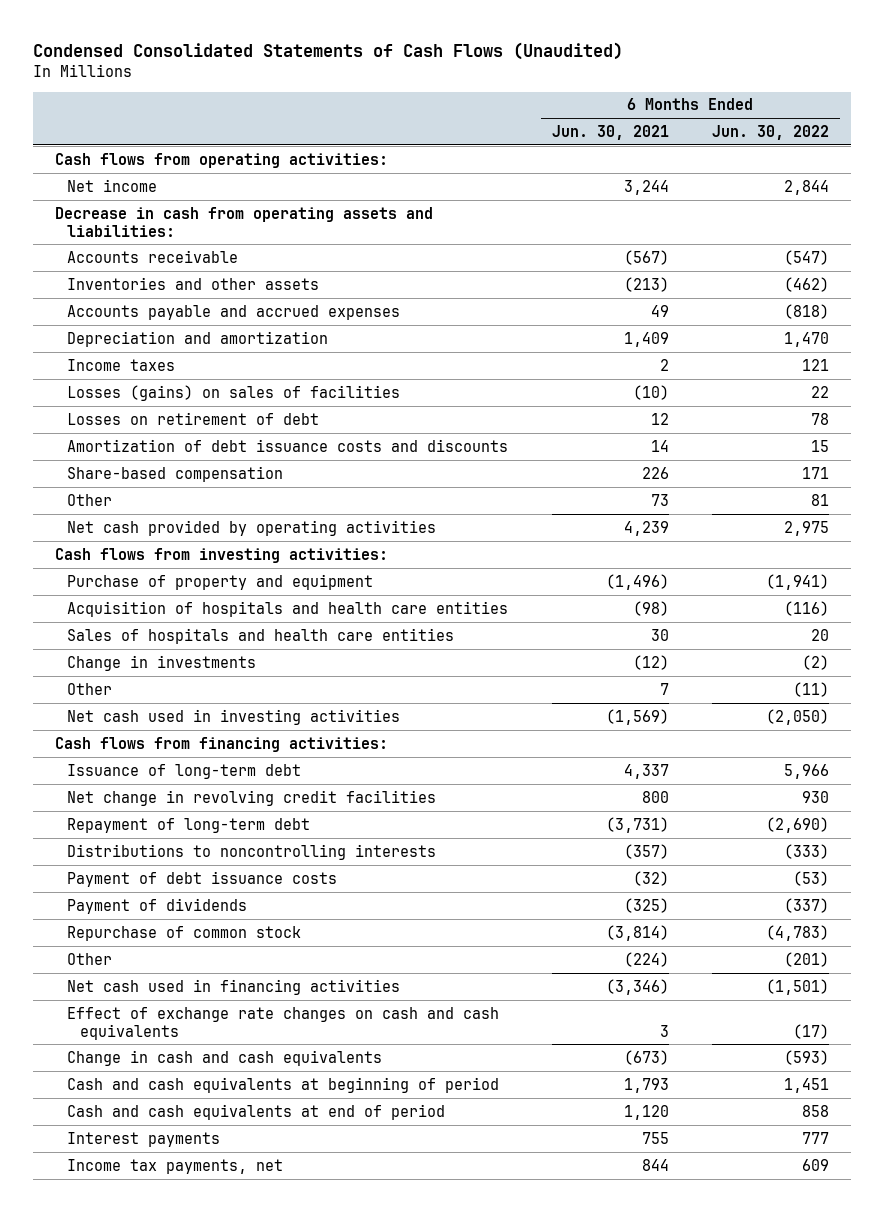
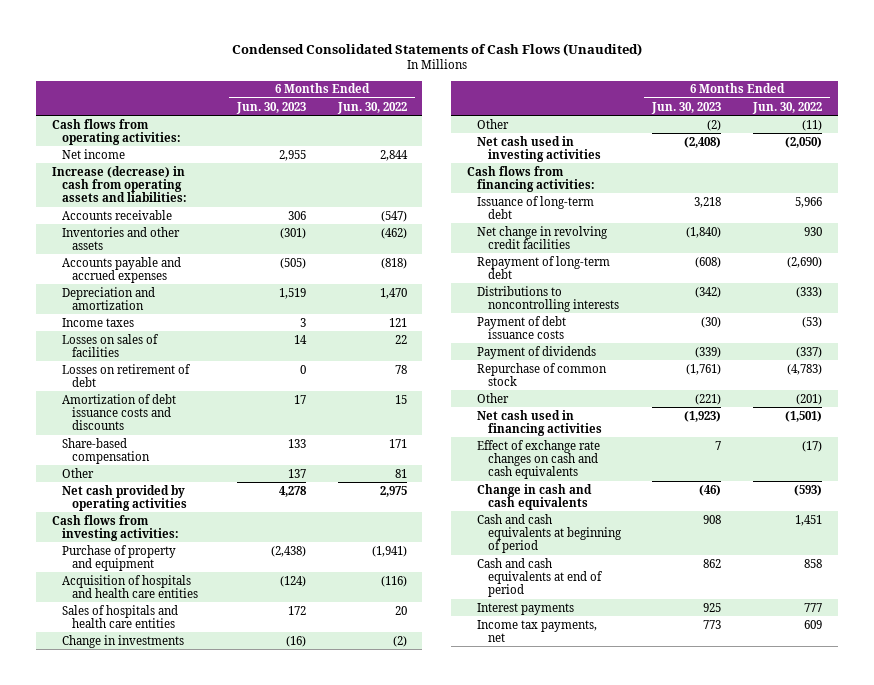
[551,125,669,141] Jun. 30, 2021 -> none
none -> [236,101,307,114] Jun. 30, 2023
[55,206,434,237] Decrease in cash from operating assets and liabilities: -> [51,165,188,203] Increase (decrease) in cash from operating assets and liabilities:
[67,384,401,401] Losses (gains) on sales of facilities -> [62,333,160,357] Losses on sales of facilities

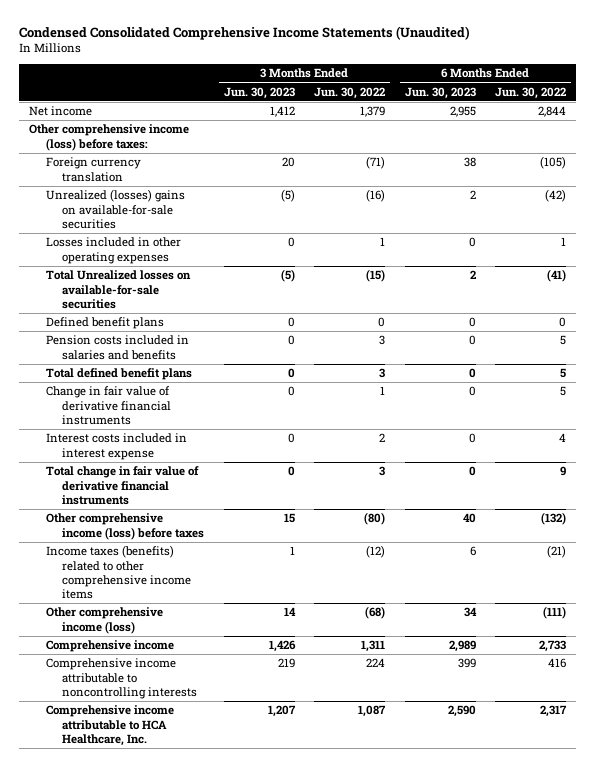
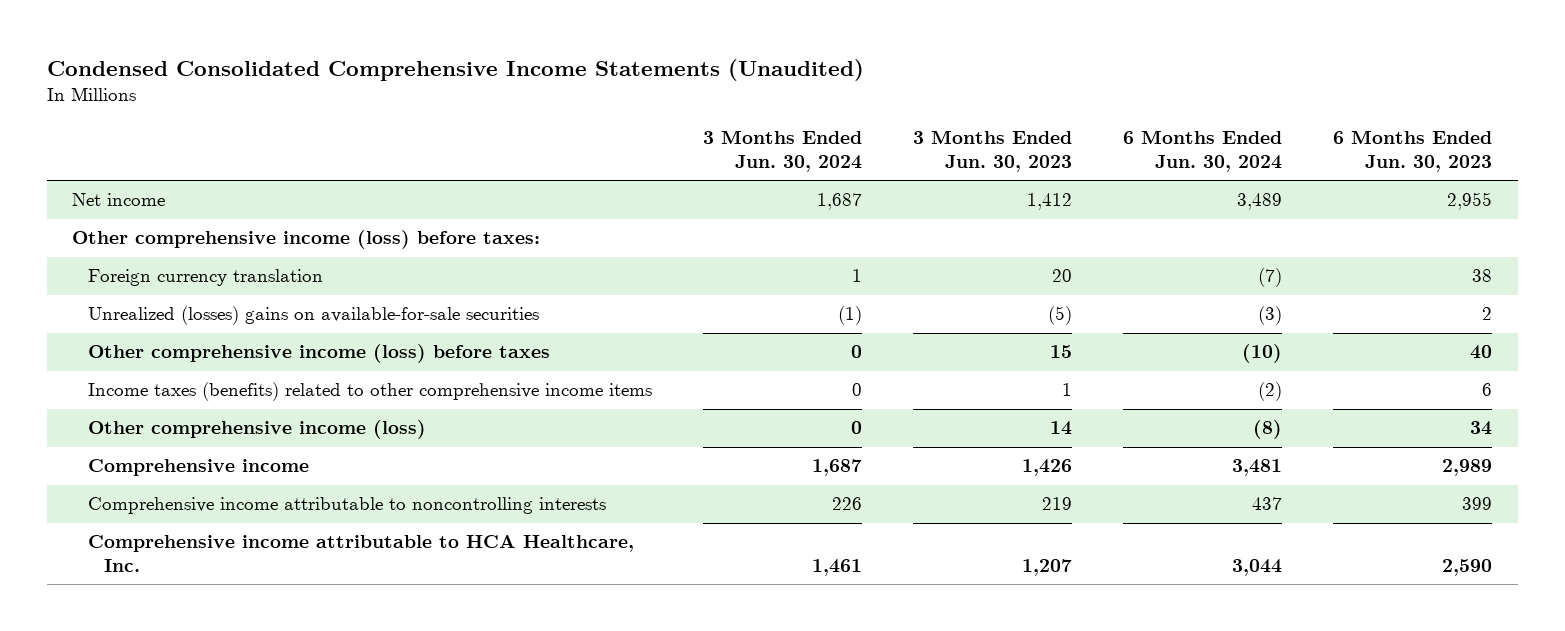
[314,86,386,99] Jun. 30, 2022 -> none
[494,86,566,99] Jun. 30, 2022 -> none
none -> [703,130,863,172] 3 Months Ended Jun. 30, 2024
none -> [1123,130,1283,172] 6 Months Ended Jun. 30, 2024
[45,237,181,264] Losses included in other operating expenses -> none
[45,270,191,310] Total Unrealized losses on available-for-sale securities -> none
[45,317,164,330] Defined benefit plans -> none
[45,335,189,360] Pension costs included in salaries and benefits -> none
[45,368,192,381] Total defined benefit plans -> none
[45,386,172,426] Change in fair value of derivative financial instruments -> none
[45,433,187,460] Interest costs included in interest expense -> none
[45,466,199,506] Total change in fair value of derivative financial instruments -> none

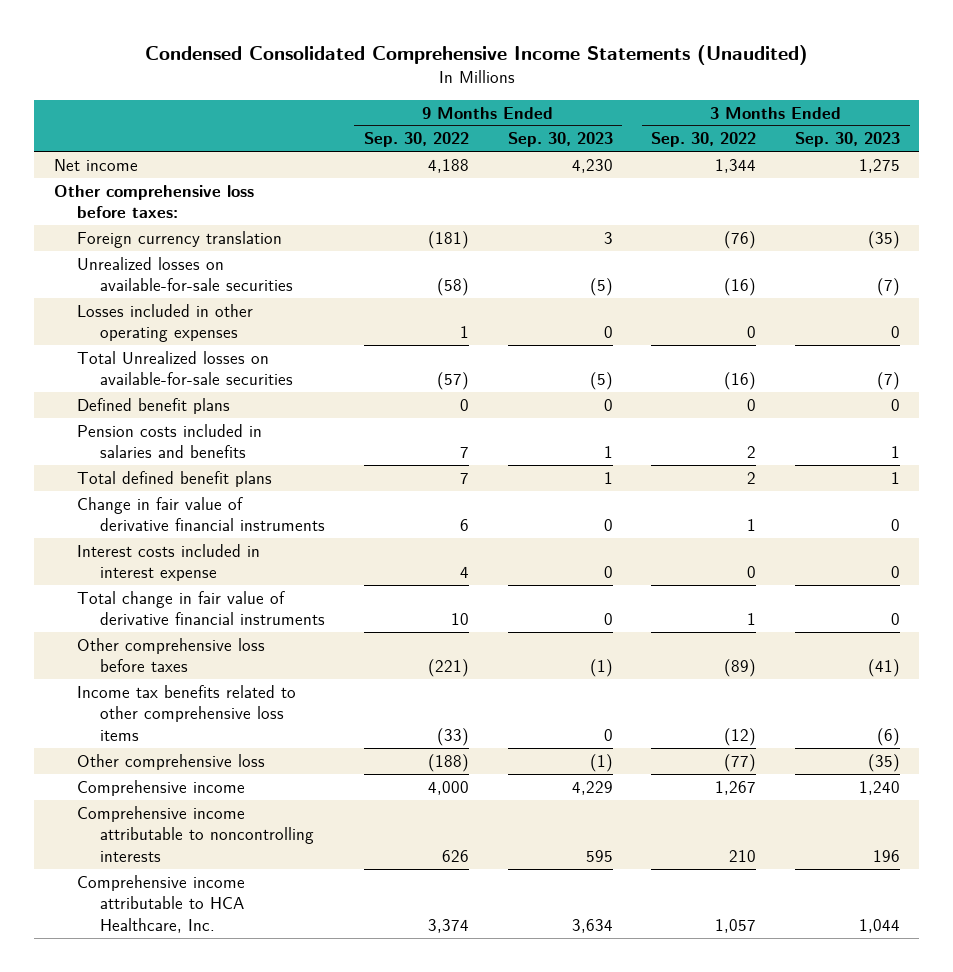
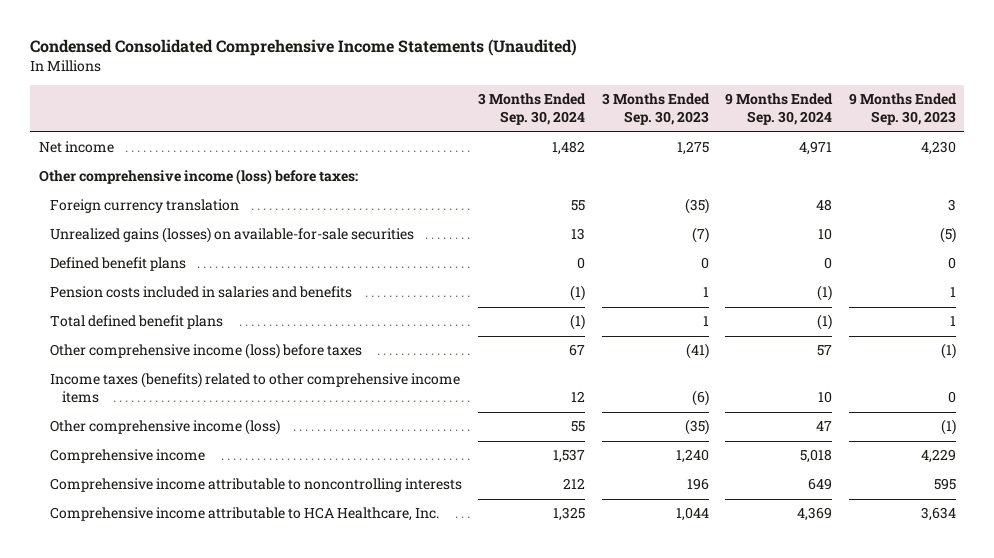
[363,132,469,148] Sep. 30, 2022 -> none
[651,132,757,148] Sep. 30, 2022 -> none
none -> [478,93,587,126] 3 Months Ended Sep. 30, 2024
none -> [725,93,834,126] 9 Months Ended Sep. 30, 2024
[53,184,254,219] Other comprehensive loss before taxes: -> [38,169,358,186] Other comprehensive income (loss) before taxes:
[76,303,253,343] Losses included in other operating expenses -> none
[76,350,294,386] Total Unrealized losses on available-for-sale securities -> none
[76,256,294,292] Unrealized losses on available-for-sale securities -> [50,227,415,244] Unrealized gains (losses) on available-for-sale securities
[76,496,326,532] Change in fair value of derivative financial instruments -> none
[76,543,260,582] Interest costs included in interest expense -> none
[76,590,326,626] Total change in fair value of derivative financial instruments -> none
[76,637,265,673] Other comprehensive loss before taxes -> [50,343,363,360] Other comprehensive income (loss) before taxes
[76,684,296,741] Income tax benefits related to other comprehensive loss items -> [50,372,461,404] Income taxes (benefits) related to other comprehensive income items
[76,753,265,770] Other comprehensive loss -> [50,419,281,436] Other comprehensive income (loss)

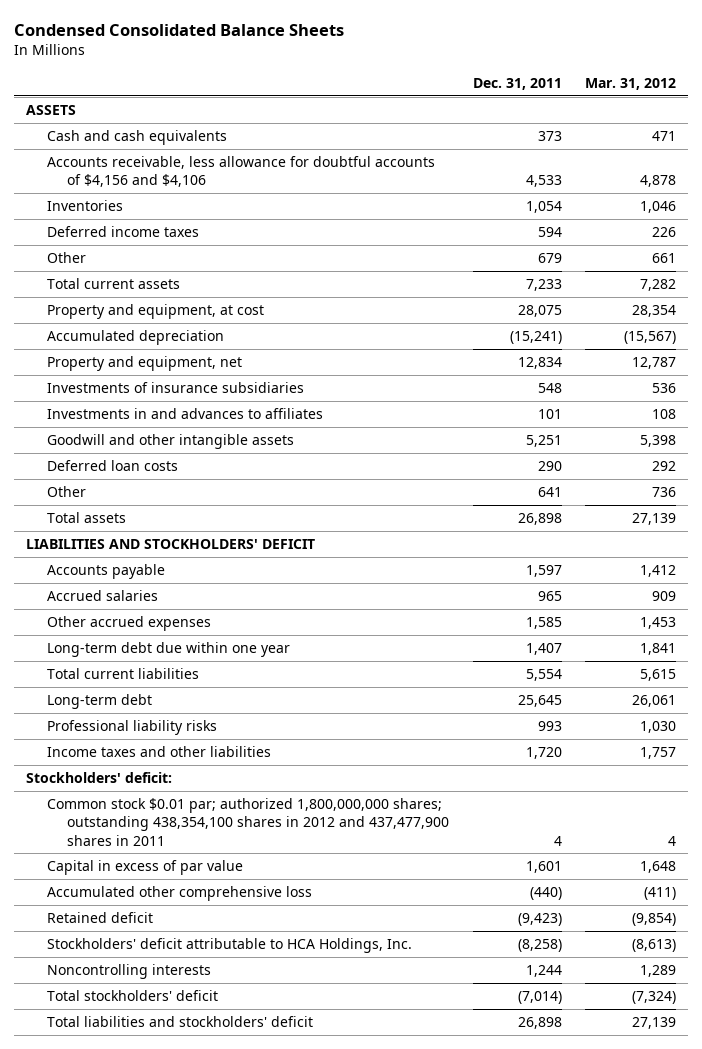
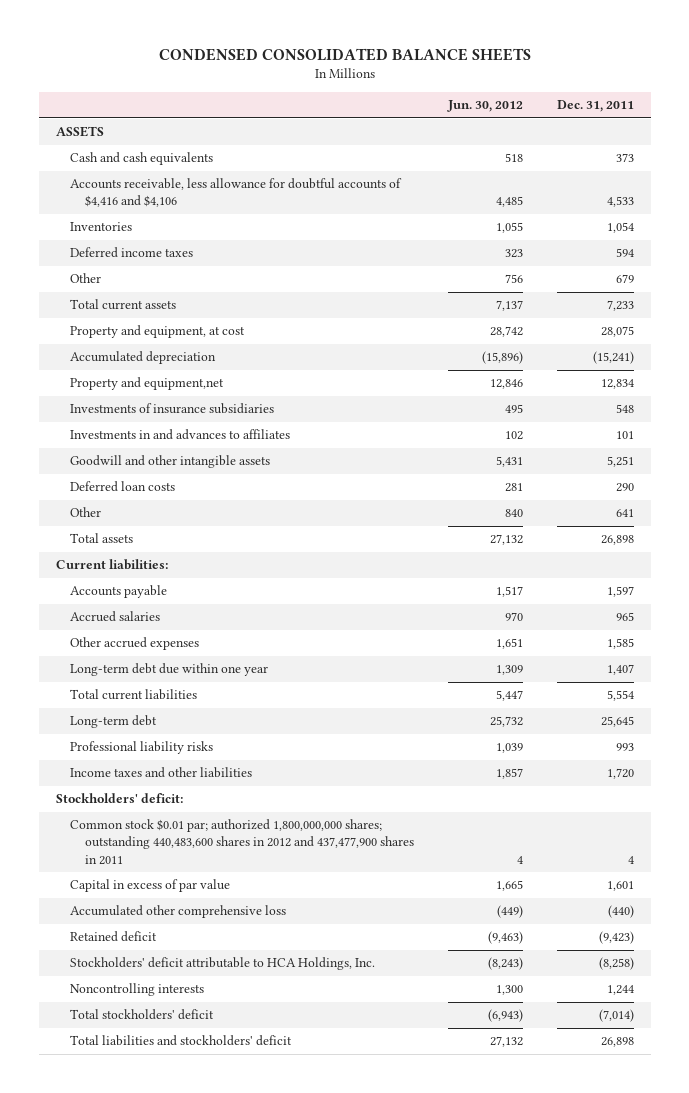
[14,24,345,37] Condensed Consolidated Balance Sheets -> [158,47,531,61] CONDENSED CONSOLIDATED BALANCE SHEETS
[585,77,677,90] Mar. 31, 2012 -> none
none -> [446,100,523,113] Jun. 30, 2012
[46,156,435,188] Accounts receivable, less allowance for doubtful accounts of $4,156 and $4,106 -> [70,178,403,208] Accounts receivable, less allowance for doubtful accounts of $4,416 and $4,106
[46,356,242,372] Property and equipment, net -> [70,377,225,391] Property and equipment,net
[26,539,316,550] LIABILITIES AND STOCKHOLDERS' DEFICIT -> none
none -> [55,559,168,571] Current liabilities:
[46,798,450,846] Common stock $0.01 par; authorized 1,800,000,000 shares; outstanding 438,354,100 shares in 2012 and 437,477,900 shares in 2011 -> [70,819,414,865] Common stock $0.01 par; authorized 1,800,000,000 shares; outstanding 440,483,600 shares in 2012 and 437,477,900 shares in 2011

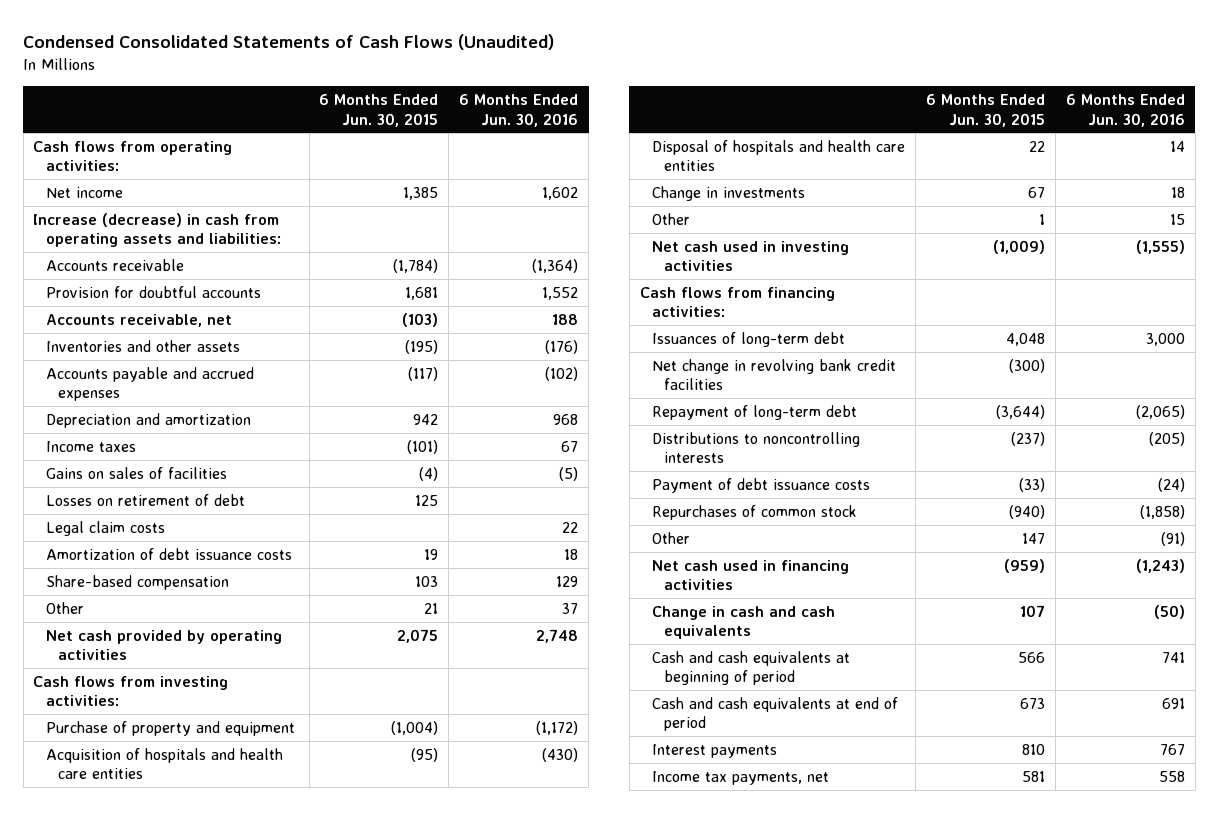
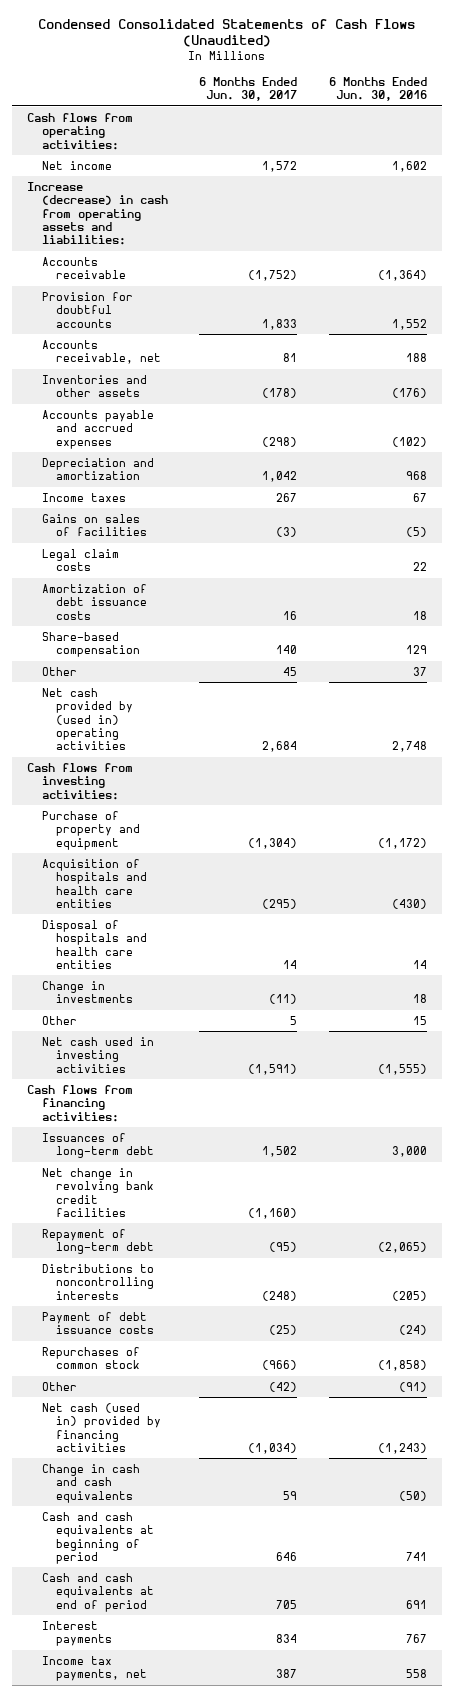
[319,93,439,127] 6 Months Ended Jun. 30, 2015 -> none
none -> [199,76,298,102] 6 Months Ended Jun. 30, 2017
[45,493,245,506] Losses on retirement of debt -> none
[45,629,282,661] Net cash provided by operating activities -> [41,687,134,751] Net cash provided by (used in) operating activities
[651,559,849,591] Net cash used in financing activities -> [41,1402,162,1453] Net cash (used in) provided by financing activities

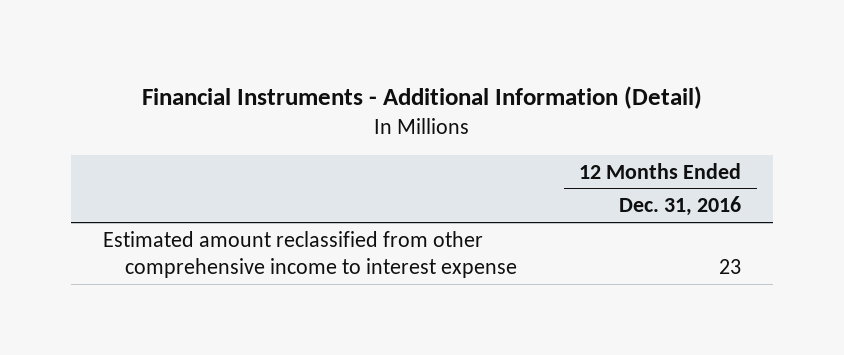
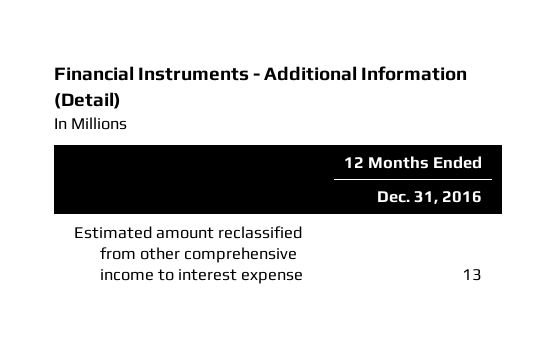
[719,259,742,275] 23 -> [461,268,482,281] 13

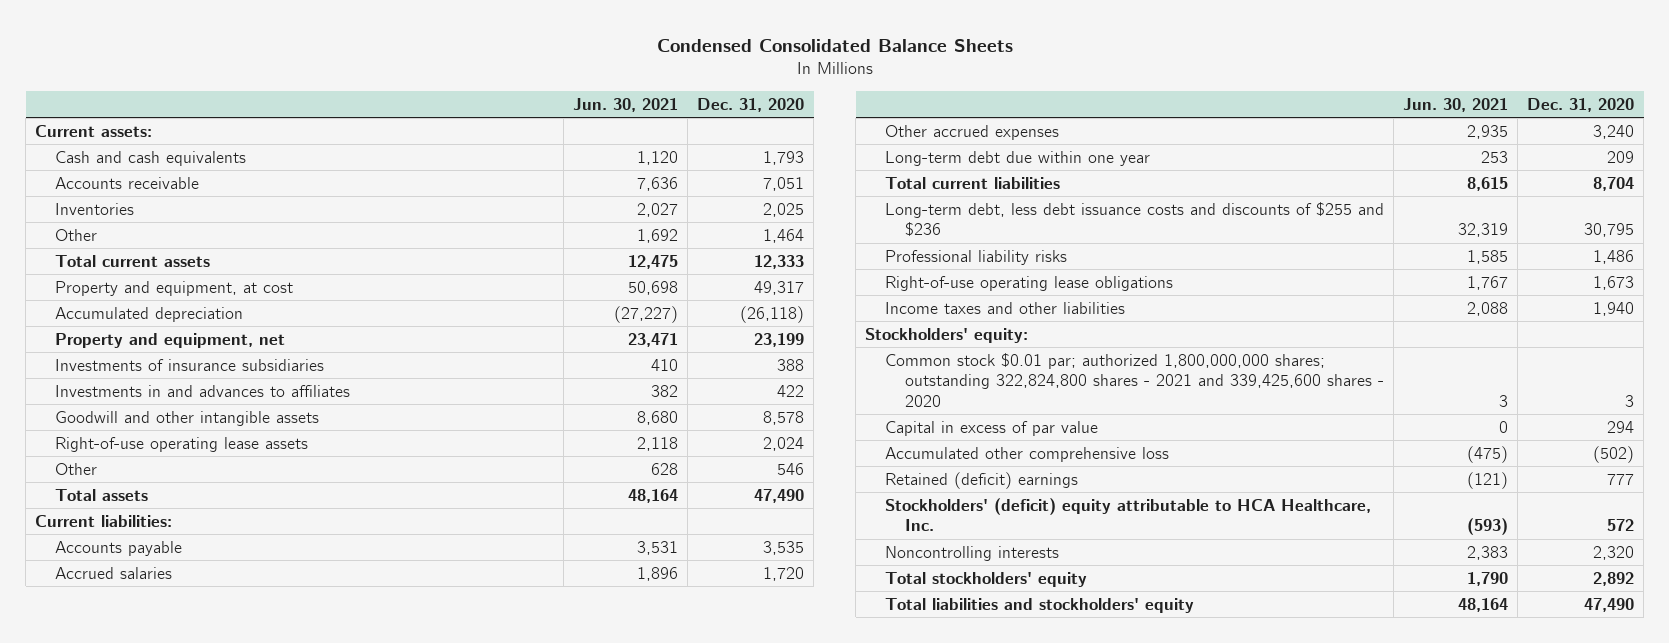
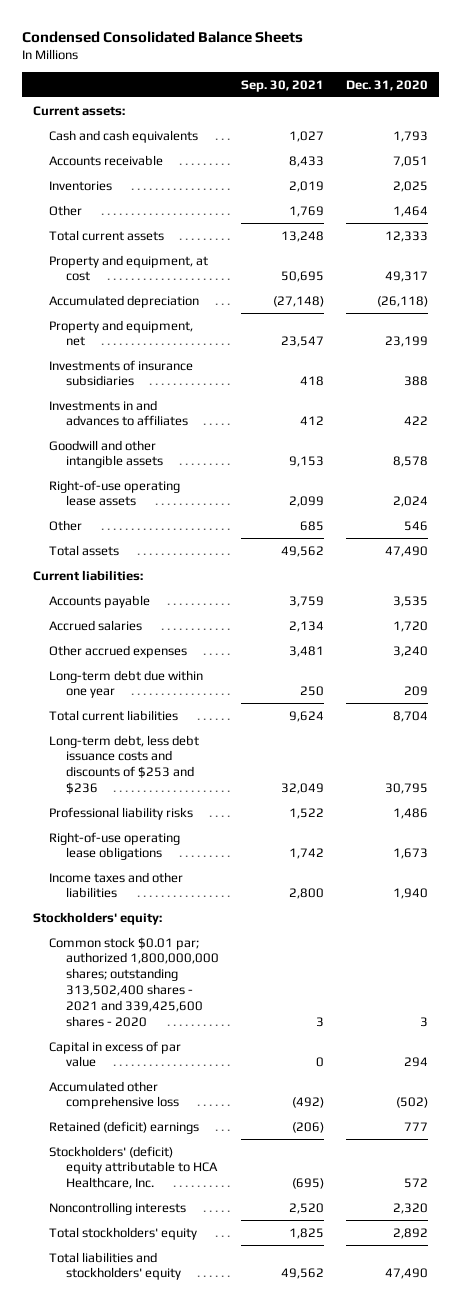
[573,97,679,112] Jun. 30, 2021 -> none
none -> [241,79,325,92] Sep. 30, 2021
[885,201,1385,237] Long-term debt, less debt issuance costs and discounts of $255 and $236 -> [49,734,200,794] Long-term debt, less debt issuance costs and discounts of $253 and $236
[885,352,1385,407] Common stock $0.01 par; authorized 1,800,000,000 shares; outstanding 322,824,800 shares - 2021 and 339,425,600 shares - 2020 -> [49,936,219,1027] Common stock $0.01 par; authorized 1,800,000,000 shares; outstanding 313,502,400 shares - 2021 and 339,425,600 shares - 2020

